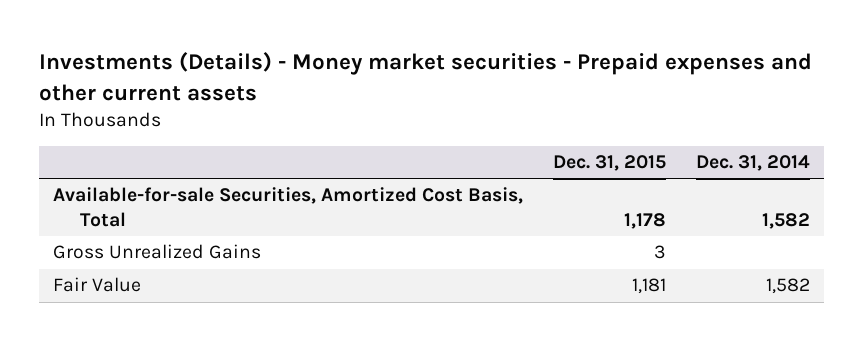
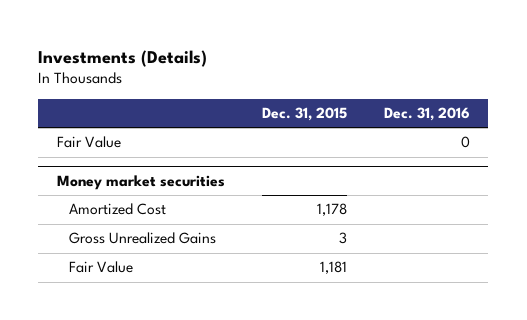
[38,52,812,101] Investments (Details) - Money market securities - Prepaid expenses and other current assets -> [38,49,208,67] Investments (Details)
[695,155,810,172] Dec. 31, 2014 -> none
none -> [383,107,470,122] Dec. 31, 2016
none -> [56,136,121,149] Fair Value
none -> [56,174,225,190] Money market securities
[53,187,524,227] Available-for-sale Securities, Amortized Cost Basis, Total -> [69,203,167,216] Amortized Cost

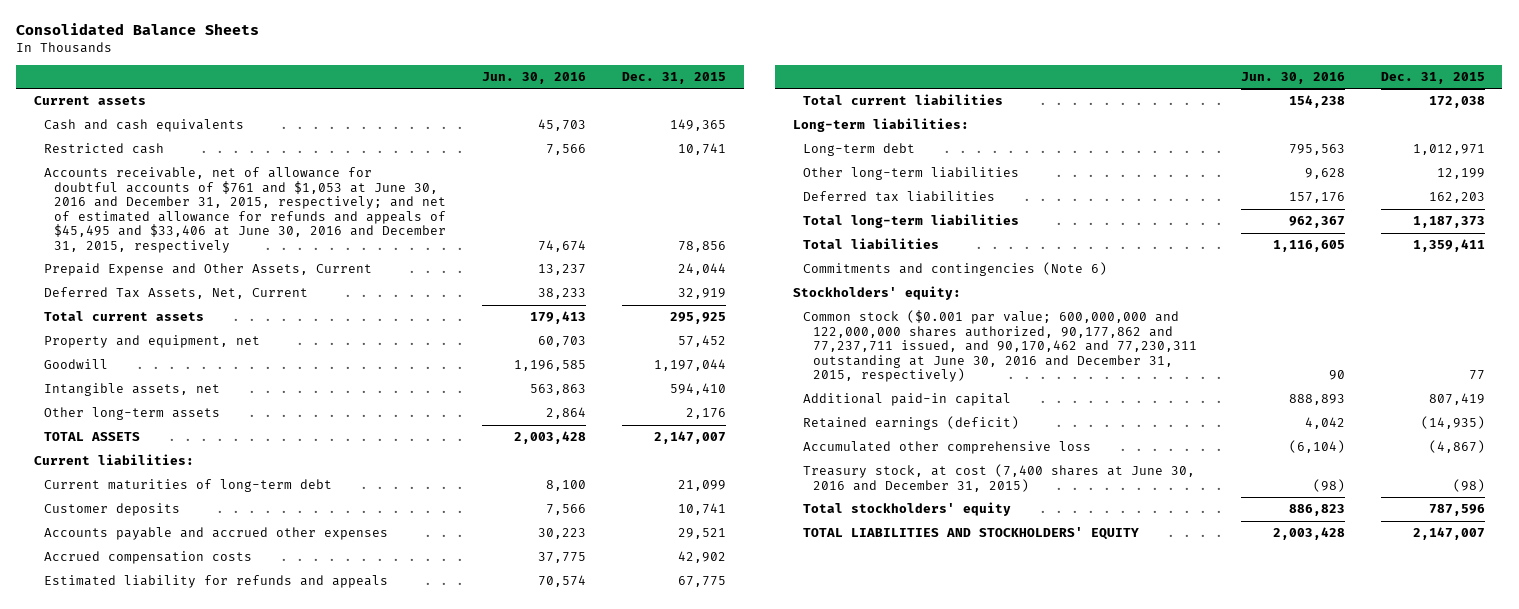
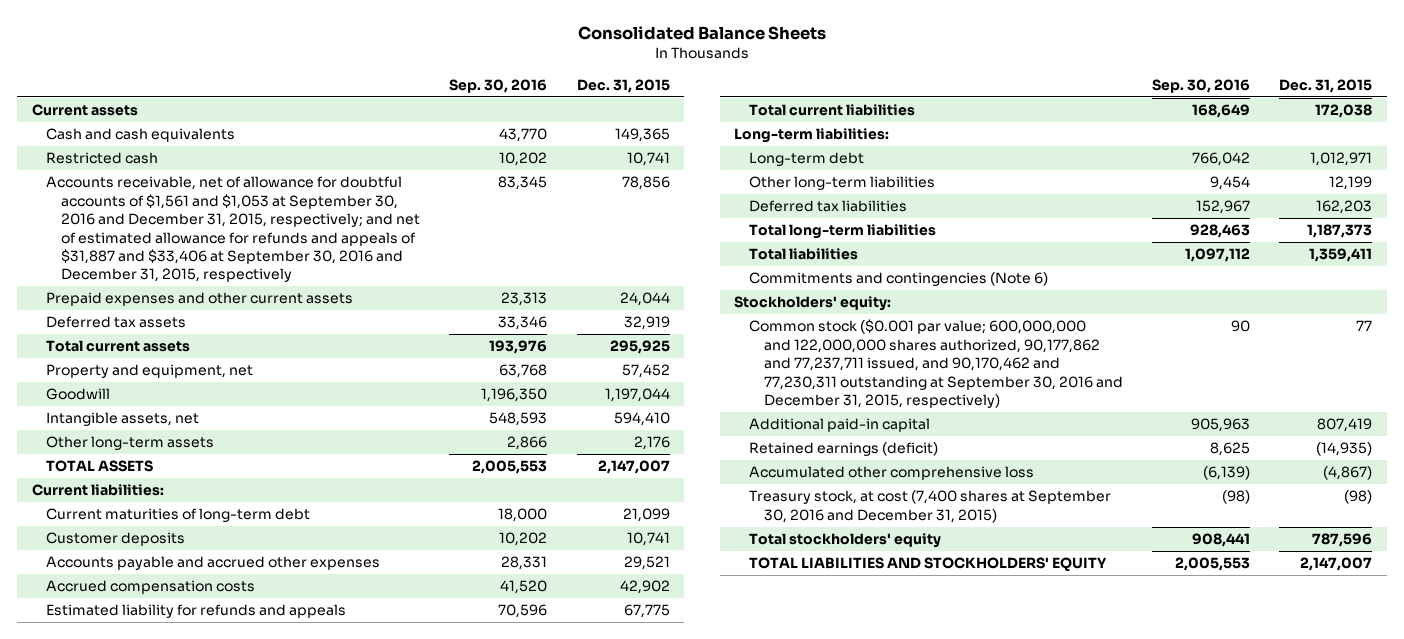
[482,71,587,84] Jun. 30, 2016 -> none
none -> [449,78,548,93] Sep. 30, 2016
[44,167,447,253] Accounts receivable, net of allowance for doubtful accounts of $761 and $1,053 at June 30, 2016 and December 31, 2015, respectively; and net of estimated allowance for refunds and appeals of $45,495 and $33,406 at June 30, 2016 and December 31, 2015, respectively -> [46,176,420,283] Accounts receivable, net of allowance for doubtful accounts of $1,561 and $1,053 at September 30, 2016 and December 31, 2015, respectively; and net of estimated allowance for refunds and appeals of $31,887 and $33,406 at September 30, 2016 and December 31, 2015, respectively
[44,263,373,277] Prepaid Expense and Other Assets, Current -> [46,292,354,307] Prepaid expenses and other current assets
[44,287,309,300] Deferred Tax Assets, Net, Current -> [46,316,187,329] Deferred tax assets
[802,310,1198,383] Common stock ($0.001 par value; 600,000,000 and 122,000,000 shares authorized, 90,177,862 and 77,237,711 issued, and 90,170,462 and 77,230,311 outstanding at June 30, 2016 and December 31, 2015, respectively) -> [748,319,1123,409] Common stock ($0.001 par value; 600,000,000 and 122,000,000 shares authorized, 90,177,862 and 77,237,711 issued, and 90,170,462 and 77,230,311 outstanding at September 30, 2016 and December 31, 2015, respectively)
[802,464,1195,492] Treasury stock, at cost (7,400 shares at June 30, 2016 and December 31, 2015) -> [748,490,1111,523] Treasury stock, at cost (7,400 shares at September 30, 2016 and December 31, 2015)

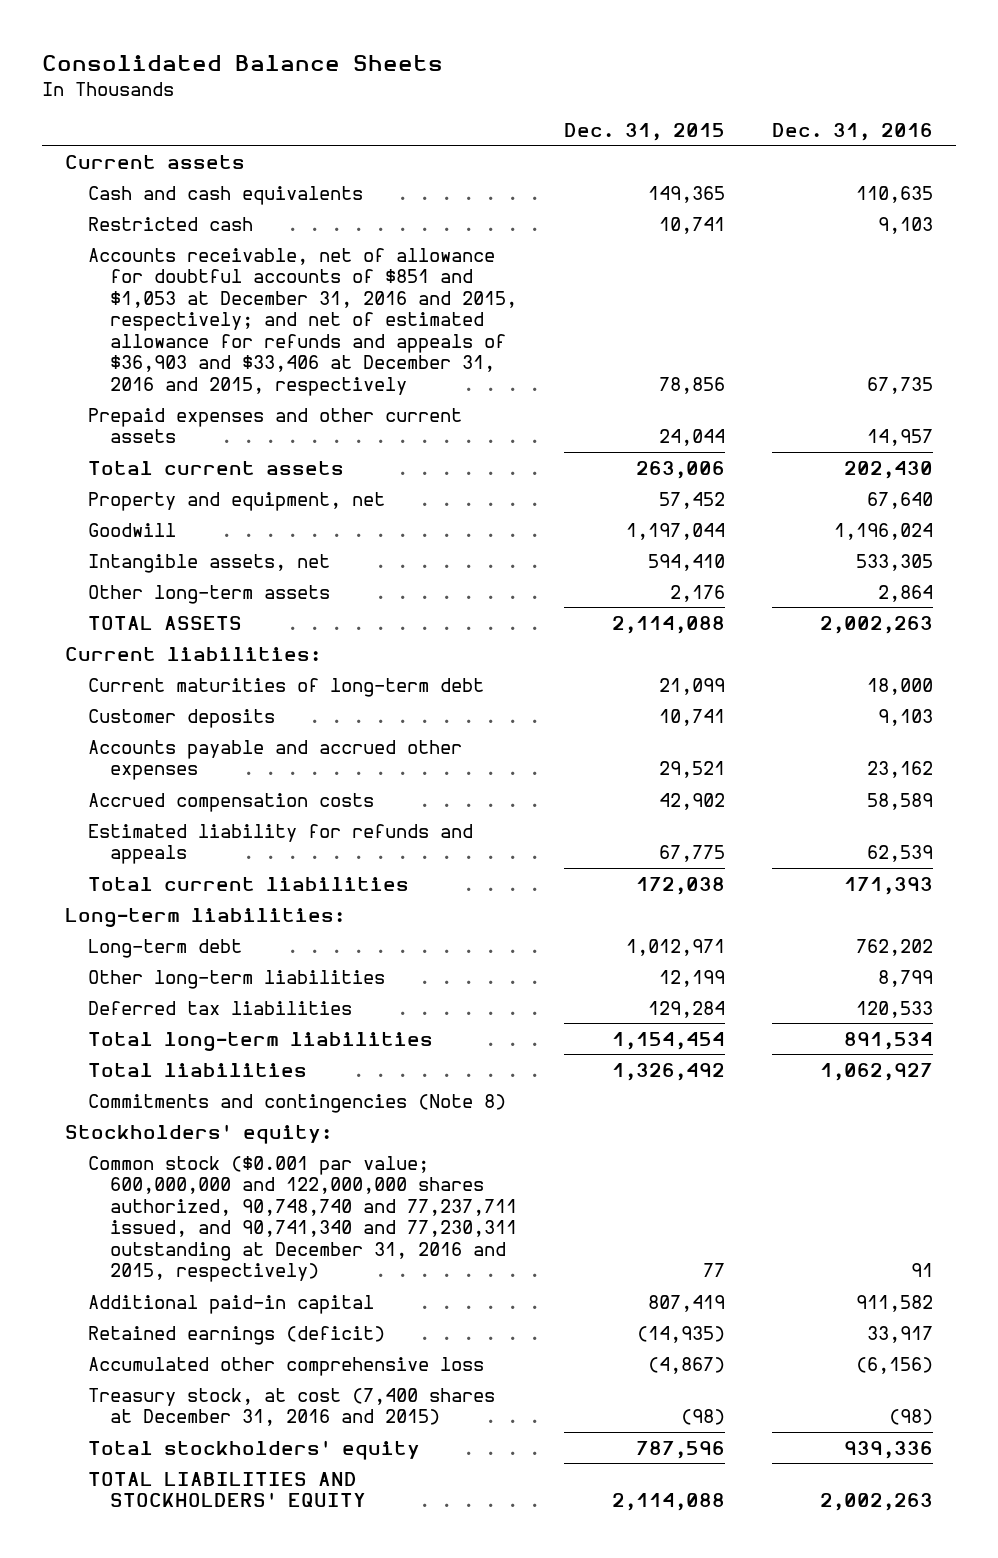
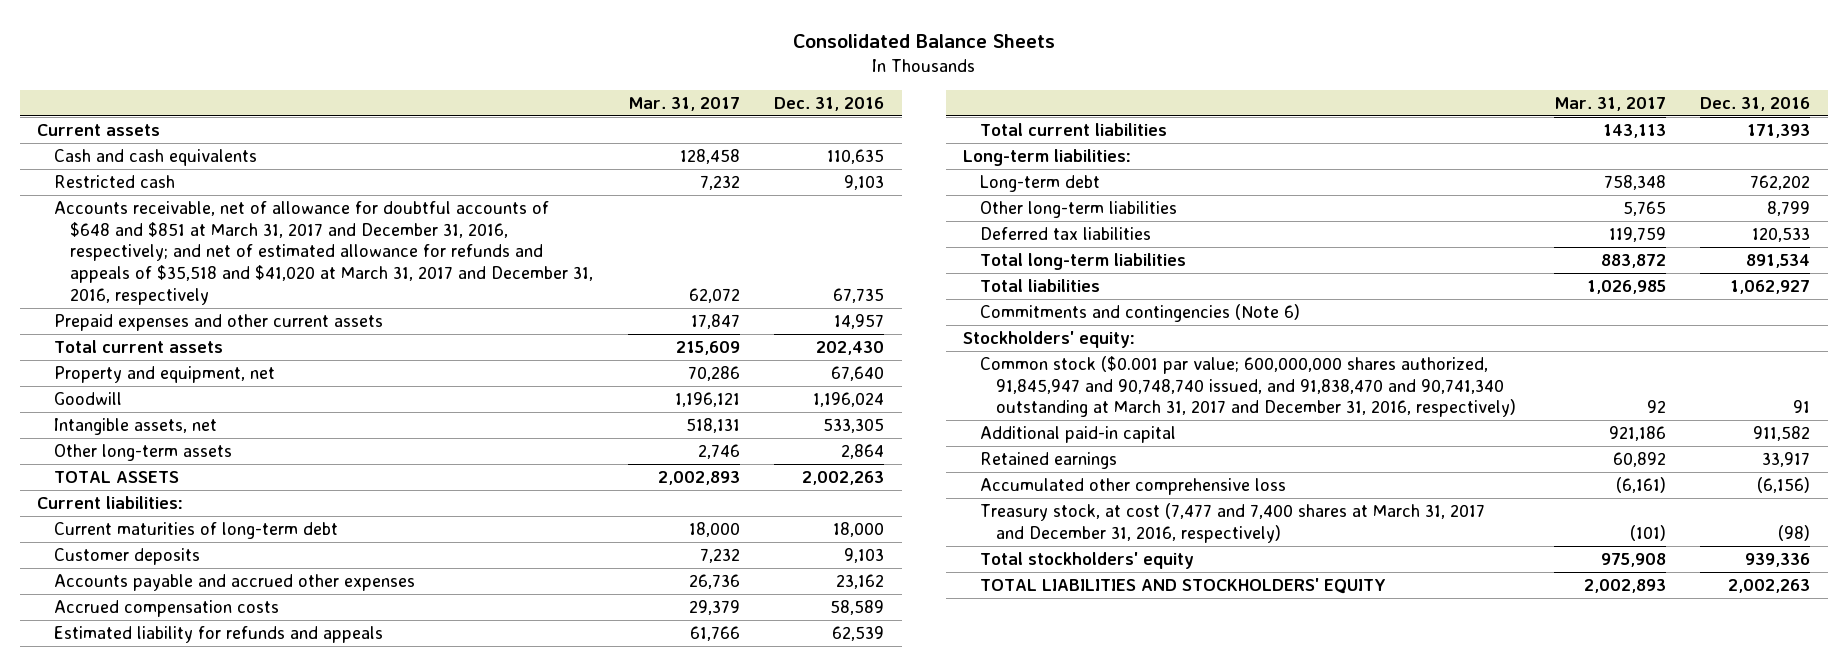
[563,122,725,141] Dec. 31, 2015 -> none
none -> [627,96,740,111] Mar. 31, 2017
[87,247,517,396] Accounts receivable, net of allowance for doubtful accounts of $851 and $1,053 at December 31, 2016 and 2015, respectively; and net of estimated allowance for refunds and appeals of $36,903 and $33,406 at December 31, 2016 and 2015, respectively -> [53,201,594,305] Accounts receivable, net of allowance for doubtful accounts of $648 and $851 at March 31, 2017 and December 31, 2016, respectively; and net of estimated allowance for refunds and appeals of $35,518 and $41,020 at March 31, 2017 and December 31, 2016, respectively
[87,1093,506,1113] Commitments and contingencies (Note 8) -> [979,304,1300,323] Commitments and contingencies (Note 6)
[87,1155,517,1283] Common stock ($0.001 par value; 600,000,000 and 122,000,000 shares authorized, 90,748,740 and 77,237,711 issued, and 90,741,340 and 77,230,311 outstanding at December 31, 2016 and 2015, respectively) -> [979,356,1517,418] Common stock ($0.001 par value; 600,000,000 shares authorized, 91,845,947 and 90,748,740 issued, and 91,838,470 and 90,741,340 outstanding at March 31, 2017 and December 31, 2016, respectively)
[87,1325,385,1345] Retained earnings (deficit) -> [979,452,1117,470] Retained earnings
[87,1387,495,1427] Treasury stock, at cost (7,400 shares at December 31, 2016 and 2015) -> [979,503,1485,543] Treasury stock, at cost (7,477 and 7,400 shares at March 31, 2017 and December 31, 2016, respectively)

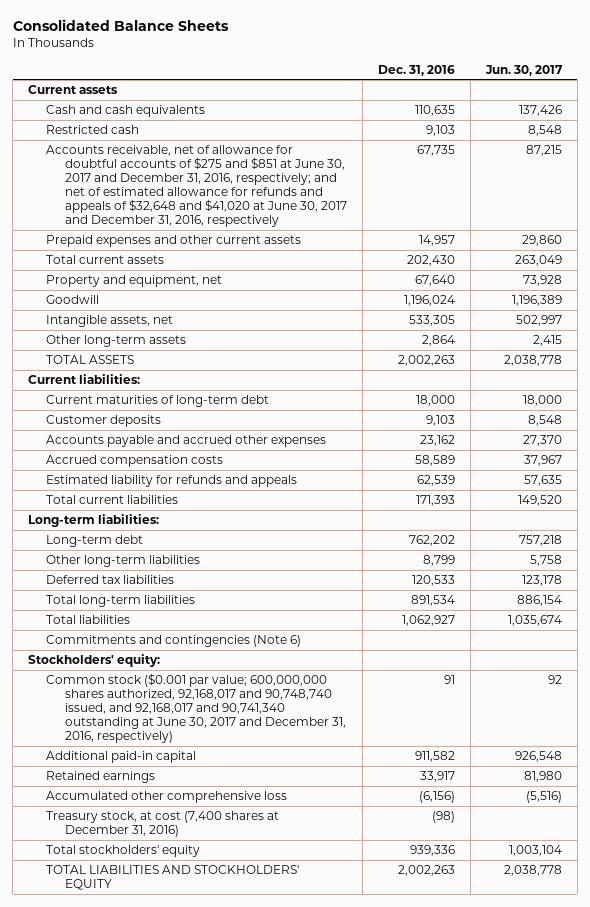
[627,96,740,111] Mar. 31, 2017 -> none
none -> [484,64,563,76] Jun. 30, 2017
[53,201,594,305] Accounts receivable, net of allowance for doubtful accounts of $648 and $851 at March 31, 2017 and December 31, 2016, respectively; and net of estimated allowance for refunds and appeals of $35,518 and $41,020 at March 31, 2017 and December 31, 2016, respectively -> [46,145,347,228] Accounts receivable, net of allowance for doubtful accounts of $275 and $851 at June 30, 2017 and December 31, 2016, respectively; and net of estimated allowance for refunds and appeals of $32,648 and $41,020 at June 30, 2017 and December 31, 2016, respectively
[979,356,1517,418] Common stock ($0.001 par value; 600,000,000 shares authorized, 91,845,947 and 90,748,740 issued, and 91,838,470 and 90,741,340 outstanding at March 31, 2017 and December 31, 2016, respectively) -> [46,673,346,744] Common stock ($0.001 par value; 600,000,000 shares authorized, 92,168,017 and 90,748,740 issued, and 92,168,017 and 90,741,340 outstanding at June 30, 2017 and December 31, 2016, respectively)
[979,503,1485,543] Treasury stock, at cost (7,477 and 7,400 shares at March 31, 2017 and December 31, 2016, respectively) -> [46,811,280,838] Treasury stock, at cost (7,400 shares at December 31, 2016)

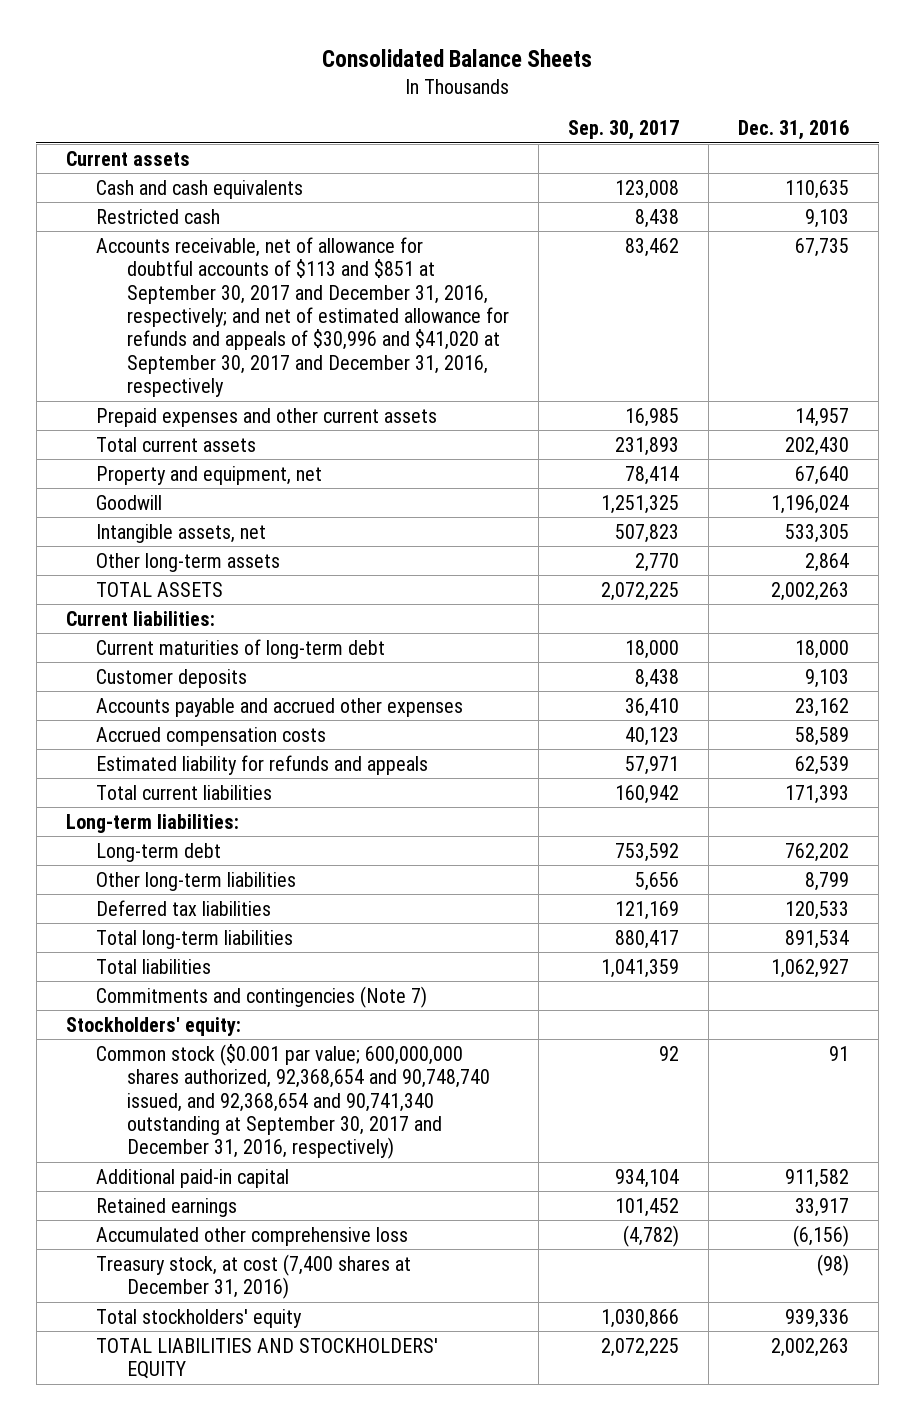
[484,64,563,76] Jun. 30, 2017 -> none
none -> [567,120,679,141] Sep. 30, 2017
[46,145,347,228] Accounts receivable, net of allowance for doubtful accounts of $275 and $851 at June 30, 2017 and December 31, 2016, respectively; and net of estimated allowance for refunds and appeals of $32,648 and $41,020 at June 30, 2017 and December 31, 2016, respectively -> [96,236,509,398] Accounts receivable, net of allowance for doubtful accounts of $113 and $851 at September 30, 2017 and December 31, 2016, respectively; and net of estimated allowance for refunds and appeals of $30,996 and $41,020 at September 30, 2017 and December 31, 2016, respectively
[46,635,302,648] Commitments and contingencies (Note 6) -> [96,985,428,1008] Commitments and contingencies (Note 7)
[46,673,346,744] Common stock ($0.001 par value; 600,000,000 shares authorized, 92,168,017 and 90,748,740 issued, and 92,168,017 and 90,741,340 outstanding at June 30, 2017 and December 31, 2016, respectively) -> [96,1043,490,1160] Common stock ($0.001 par value; 600,000,000 shares authorized, 92,368,654 and 90,748,740 issued, and 92,368,654 and 90,741,340 outstanding at September 30, 2017 and December 31, 2016, respectively)

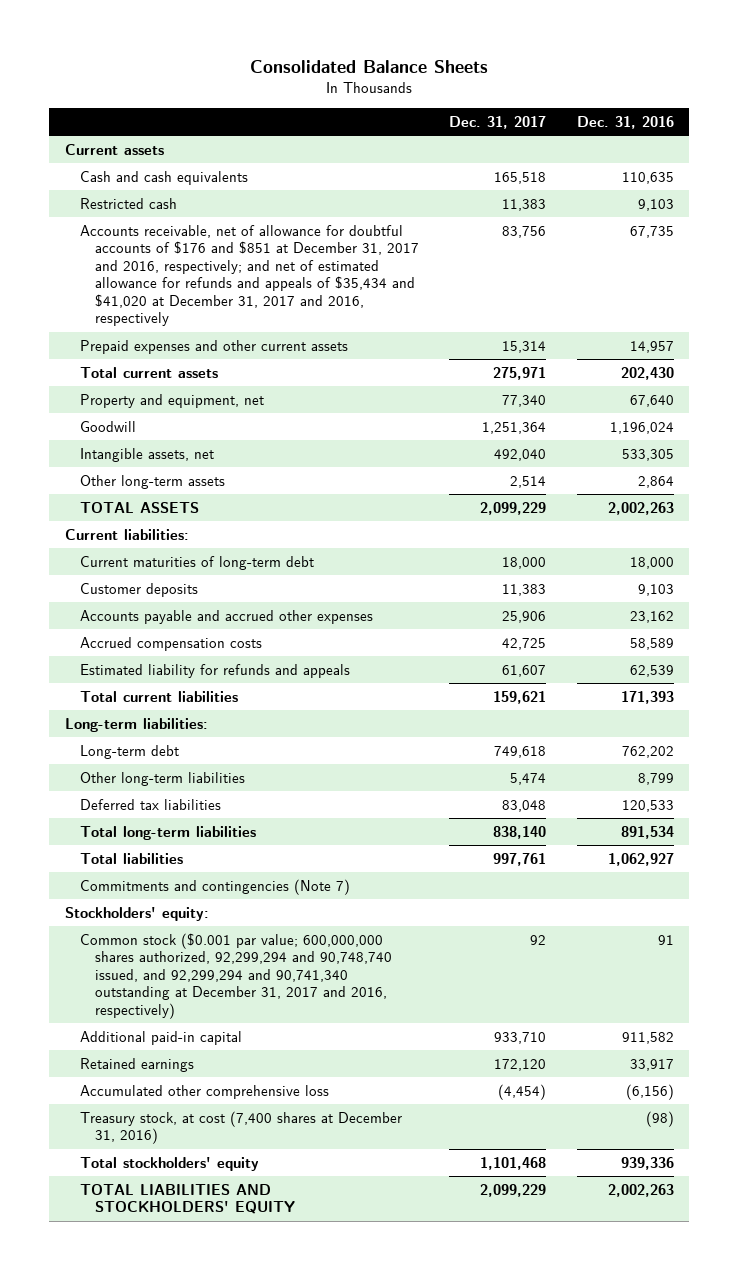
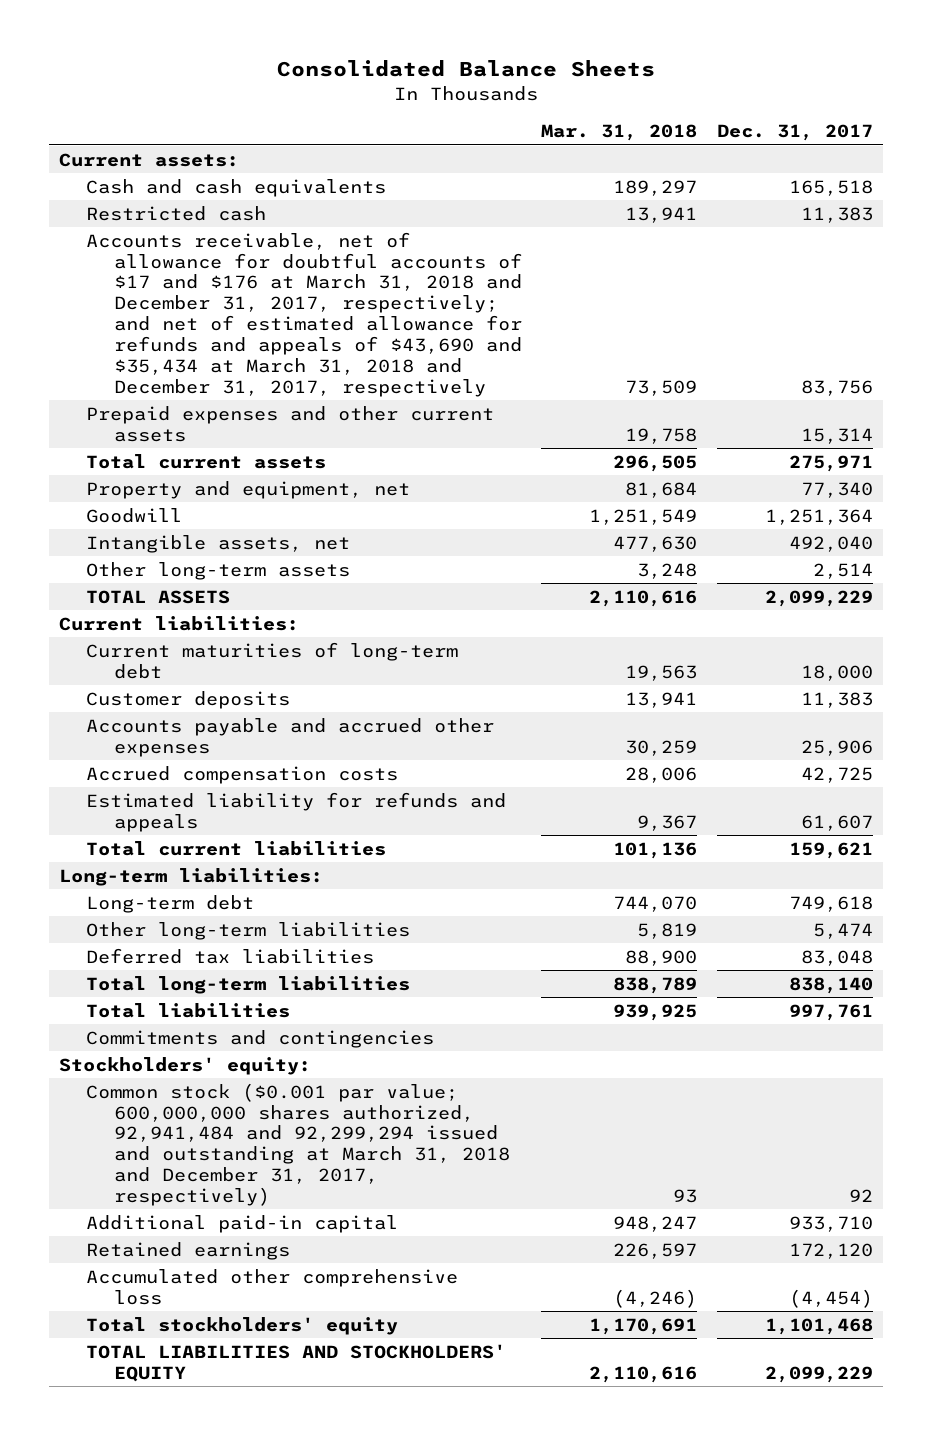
[577,116,675,130] Dec. 31, 2016 -> none
none -> [541,124,698,142] Mar. 31, 2018
[64,143,164,155] Current assets -> [58,152,239,167] Current assets:
[79,224,419,327] Accounts receivable, net of allowance for doubtful accounts of $176 and $851 at December 31, 2017 and 2016, respectively; and net of estimated allowance for refunds and appeals of $35,434 and $41,020 at December 31, 2017 and 2016, respectively -> [86,231,522,397] Accounts receivable, net of allowance for doubtful accounts of $17 and $176 at March 31, 2018 and December 31, 2017, respectively; and net of estimated allowance for refunds and appeals of $43,690 and $35,434 at March 31, 2018 and December 31, 2017, respectively
[79,878,350,895] Commitments and contingencies (Note 7) -> [86,1029,435,1048] Commitments and contingencies
[79,932,392,1019] Common stock ($0.001 par value; 600,000,000 shares authorized, 92,299,294 and 90,748,740 issued, and 92,299,294 and 90,741,340 outstanding at December 31, 2017 and 2016, respectively) -> [86,1082,510,1207] Common stock ($0.001 par value; 600,000,000 shares authorized, 92,941,484 and 92,299,294 issued and outstanding at March 31, 2018 and December 31, 2017, respectively)
[79,1110,402,1145] Treasury stock, at cost (7,400 shares at December 31, 2016) -> none

